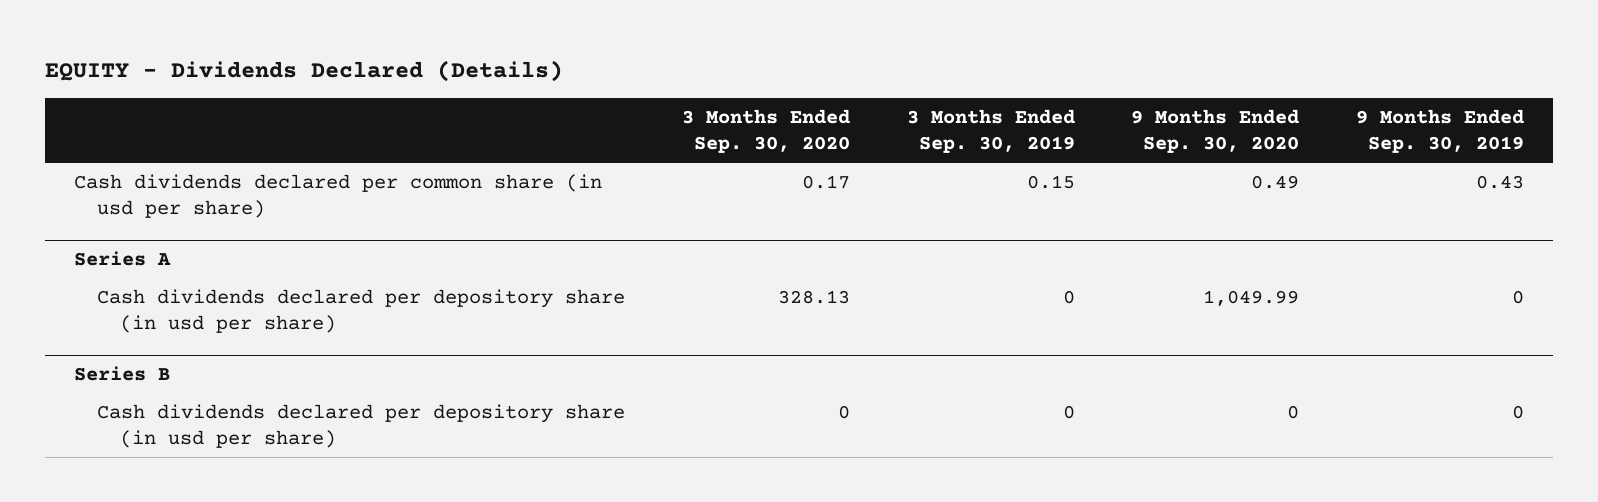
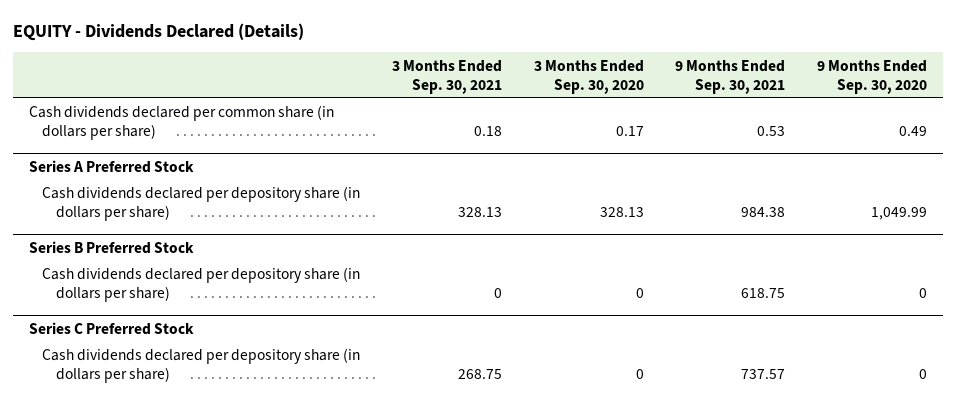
[906,108,1075,154] 3 Months Ended Sep. 30, 2019 -> none
[1356,108,1525,154] 9 Months Ended Sep. 30, 2019 -> none
none -> [391,59,502,94] 3 Months Ended Sep. 30, 2021
none -> [675,59,786,94] 9 Months Ended Sep. 30, 2021
[73,173,602,219] Cash dividends declared per common share (in usd per share) -> [28,105,334,141] Cash dividends declared per common share (in dollars per share)
[73,251,171,267] Series A -> [28,159,194,173] Series A Preferred Stock
[96,288,625,334] Cash dividends declared per depository share (in usd per share) -> [42,186,361,222] Cash dividends declared per depository share (in dollars per share)
[73,366,170,382] Series B -> [28,240,194,254] Series B Preferred Stock
[96,403,625,449] Cash dividends declared per depository share (in usd per share) -> [42,267,361,303] Cash dividends declared per depository share (in dollars per share)
none -> [28,321,194,335] Series C Preferred Stock
none -> [42,348,361,384] Cash dividends declared per depository share (in dollars per share)

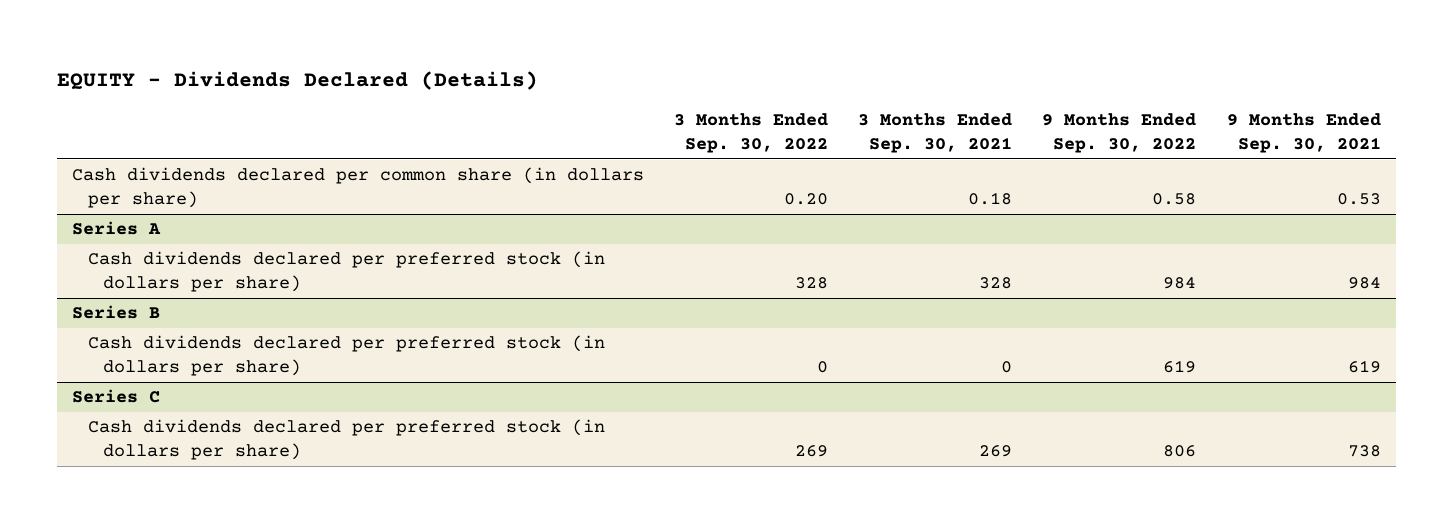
[533,59,644,94] 3 Months Ended Sep. 30, 2020 -> none
[816,59,927,94] 9 Months Ended Sep. 30, 2020 -> none
none -> [674,113,829,154] 3 Months Ended Sep. 30, 2022
none -> [1042,113,1197,154] 9 Months Ended Sep. 30, 2022
[28,159,194,173] Series A Preferred Stock -> [72,221,162,236] Series A
[42,186,361,222] Cash dividends declared per depository share (in dollars per share) -> [87,251,605,293] Cash dividends declared per preferred stock (in dollars per share)
[457,207,502,218] 328.13 -> [979,277,1013,290] 328
[741,207,786,218] 984.38 -> [1347,277,1381,290] 984
[28,240,194,254] Series B Preferred Stock -> [72,305,161,320] Series B
[42,267,361,303] Cash dividends declared per depository share (in dollars per share) -> [87,335,605,377] Cash dividends declared per preferred stock (in dollars per share)
[741,288,786,299] 618.75 -> [1347,360,1381,374] 619
[28,321,194,335] Series C Preferred Stock -> [72,389,161,404] Series C
[42,348,361,384] Cash dividends declared per depository share (in dollars per share) -> [87,419,605,461] Cash dividends declared per preferred stock (in dollars per share)
[457,369,502,380] 268.75 -> [979,445,1013,458] 269
[741,369,786,380] 737.57 -> [1347,445,1381,458] 738

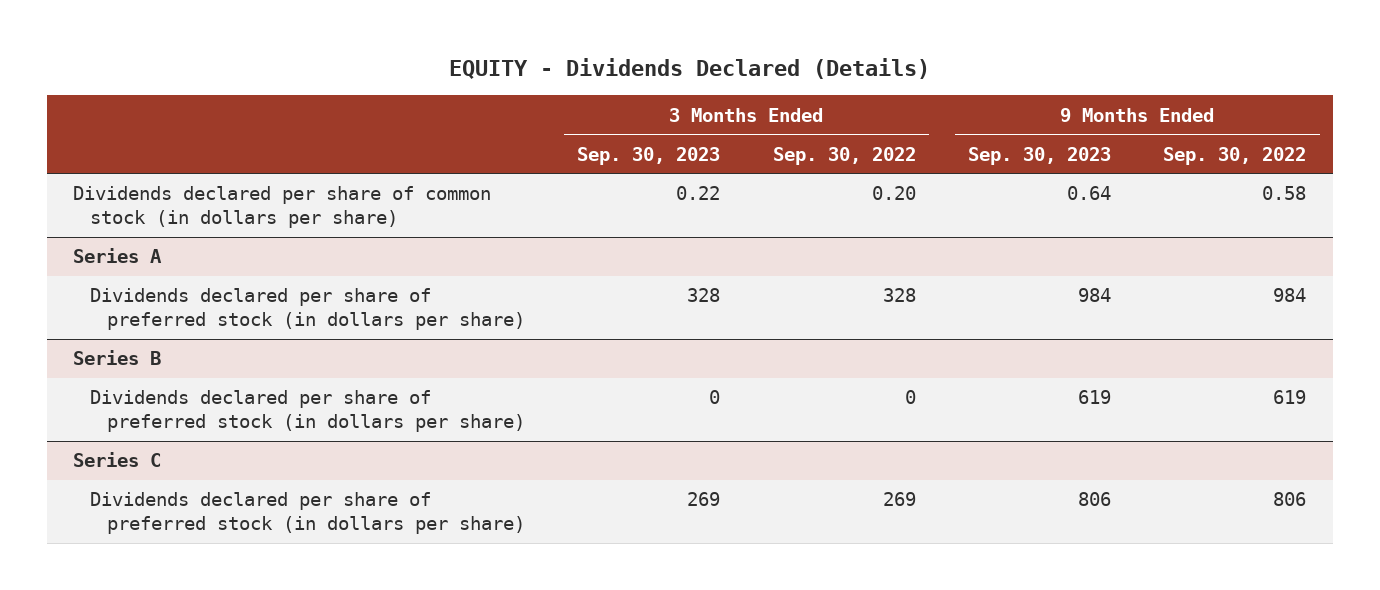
[858,113,1013,154] 3 Months Ended Sep. 30, 2021 -> none
[1226,113,1381,154] 9 Months Ended Sep. 30, 2021 -> none
none -> [577,146,721,165] Sep. 30, 2023
none -> [968,146,1112,165] Sep. 30, 2023
[72,167,645,209] Cash dividends declared per common share (in dollars per share) -> [73,186,492,229] Dividends declared per share of common stock (in dollars per share)
[87,251,605,293] Cash dividends declared per preferred stock (in dollars per share) -> [89,288,525,331] Dividends declared per share of preferred stock (in dollars per share)
[87,335,605,377] Cash dividends declared per preferred stock (in dollars per share) -> [89,390,525,433] Dividends declared per share of preferred stock (in dollars per share)
[87,419,605,461] Cash dividends declared per preferred stock (in dollars per share) -> [89,492,525,535] Dividends declared per share of preferred stock (in dollars per share)

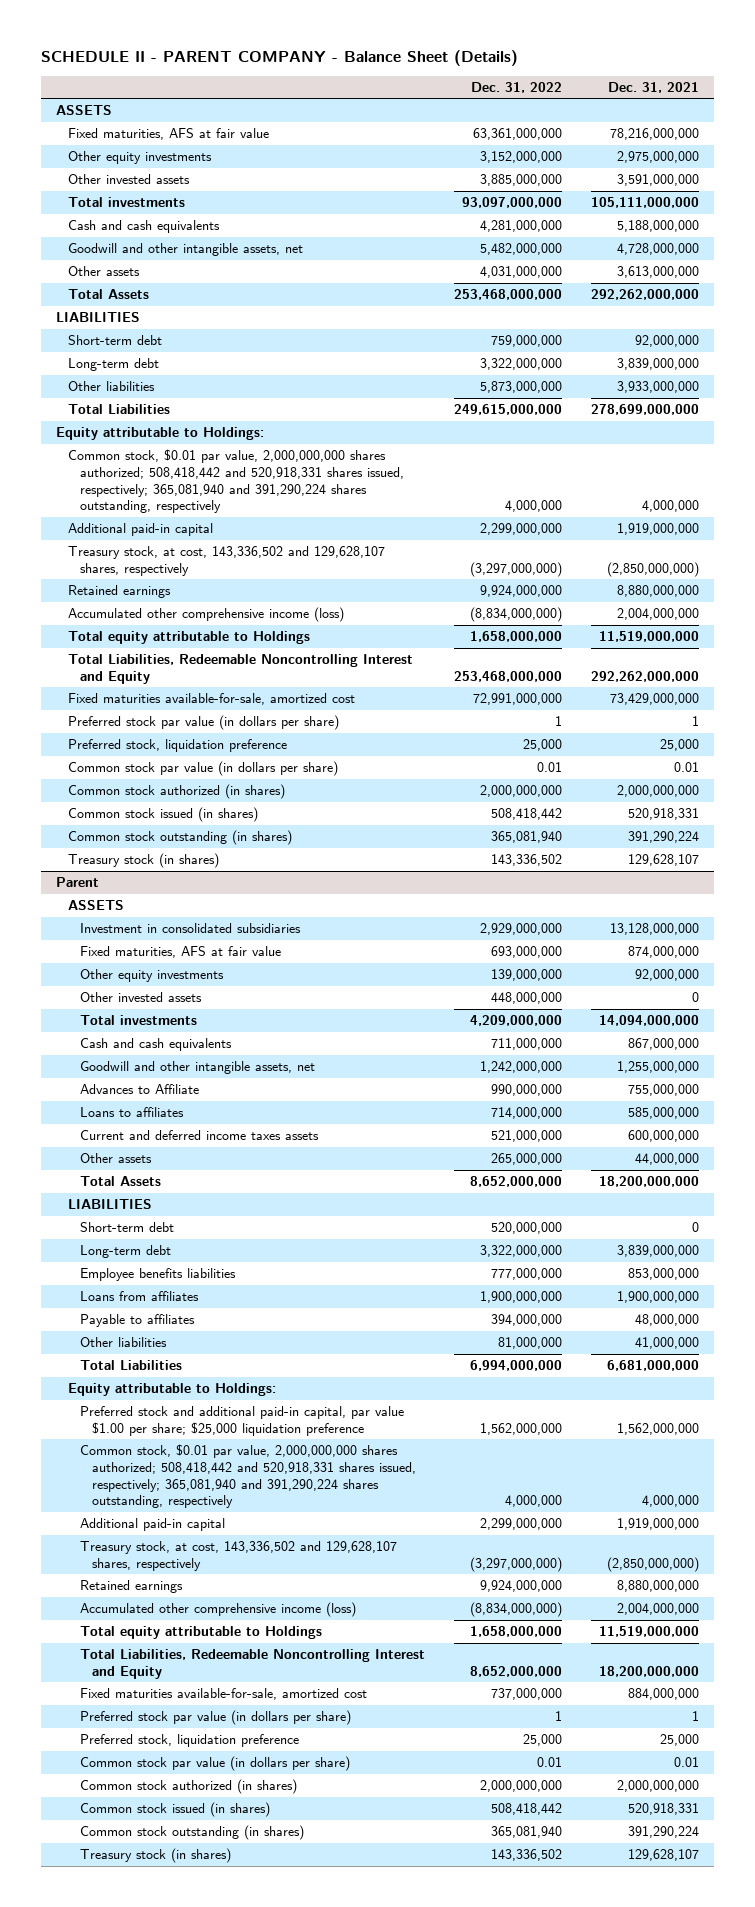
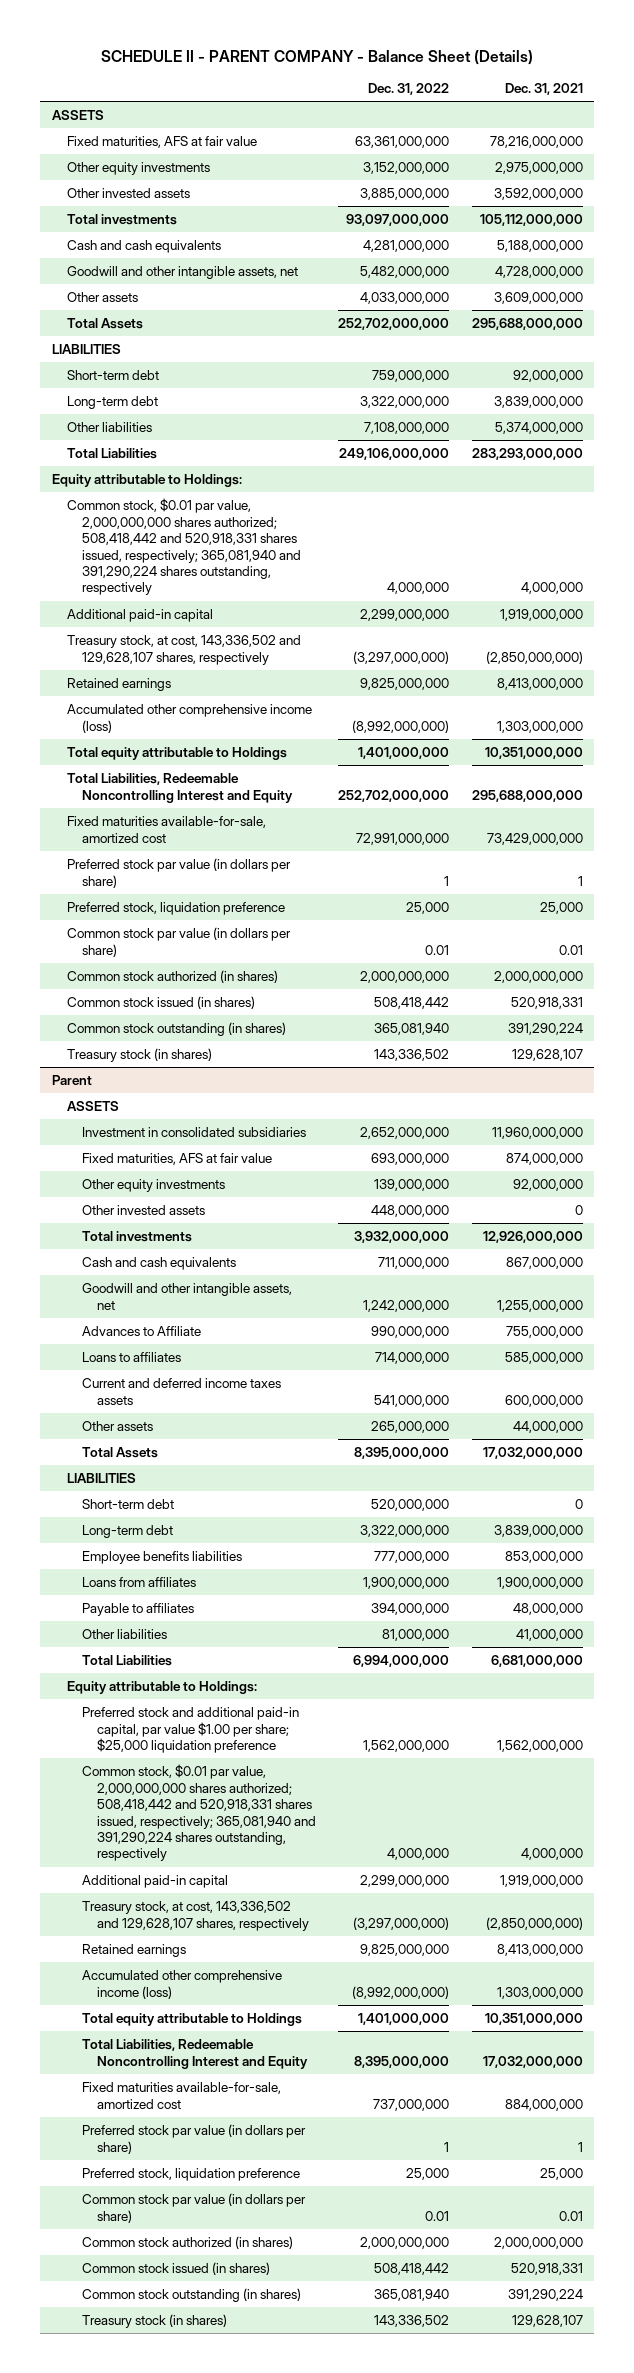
[617,173,700,186] 3,591,000,000 -> [493,188,583,201] 3,592,000,000
[591,196,700,208] 105,111,000,000 -> [479,214,583,227] 105,112,000,000
[479,265,562,278] 4,031,000,000 -> [360,292,450,305] 4,033,000,000
[617,265,700,278] 3,613,000,000 -> [493,292,583,305] 3,609,000,000
[453,288,562,300] 253,468,000,000 -> [338,318,450,331] 252,702,000,000
[591,288,700,300] 292,262,000,000 -> [471,318,583,331] 295,688,000,000
[479,380,562,393] 5,873,000,000 -> [364,422,450,435] 7,108,000,000
[617,380,700,393] 3,933,000,000 -> [494,422,583,435] 5,374,000,000
[453,403,562,415] 249,615,000,000 -> [339,448,450,461] 249,106,000,000
[591,403,700,415] 278,699,000,000 -> [471,448,583,461] 283,293,000,000
[479,584,562,597] 9,924,000,000 -> [360,678,450,691] 9,825,000,000
[617,584,700,597] 8,880,000,000 -> [496,678,583,691] 8,413,000,000
[469,606,562,622] (8,834,000,000) -> [352,719,450,733] (8,992,000,000)
[617,607,700,620] 2,004,000,000 -> [496,720,583,733] 1,303,000,000
[469,630,562,642] 1,658,000,000 -> [358,747,450,760] 1,401,000,000
[599,630,700,642] 11,519,000,000 -> [484,747,583,760] 10,351,000,000
[453,670,562,682] 253,468,000,000 -> [338,789,450,802] 252,702,000,000
[591,670,700,682] 292,262,000,000 -> [471,789,583,802] 295,688,000,000
[479,922,562,935] 2,929,000,000 -> [360,1127,450,1140] 2,652,000,000
[610,922,700,935] 13,128,000,000 -> [491,1127,583,1140] 11,960,000,000
[469,1014,562,1026] 4,209,000,000 -> [354,1231,450,1244] 3,932,000,000
[599,1014,700,1026] 14,094,000,000 -> [482,1231,583,1244] 12,926,000,000
[490,1129,562,1142] 521,000,000 -> [374,1394,450,1407] 541,000,000
[469,1175,562,1187] 8,652,000,000 -> [354,1447,450,1460] 8,395,000,000
[599,1175,700,1187] 18,200,000,000 -> [482,1447,583,1460] 17,032,000,000
[479,1579,562,1592] 9,924,000,000 -> [360,1944,450,1957] 9,825,000,000
[617,1579,700,1592] 8,880,000,000 -> [496,1944,583,1957] 8,413,000,000
[469,1601,562,1617] (8,834,000,000) -> [352,1985,450,1999] (8,992,000,000)
[617,1602,700,1615] 2,004,000,000 -> [496,1986,583,1999] 1,303,000,000
[469,1625,562,1637] 1,658,000,000 -> [358,2013,450,2026] 1,401,000,000
[599,1625,700,1637] 11,519,000,000 -> [484,2013,583,2026] 10,351,000,000
[469,1665,562,1677] 8,652,000,000 -> [354,2055,450,2068] 8,395,000,000
[599,1665,700,1677] 18,200,000,000 -> [482,2055,583,2068] 17,032,000,000

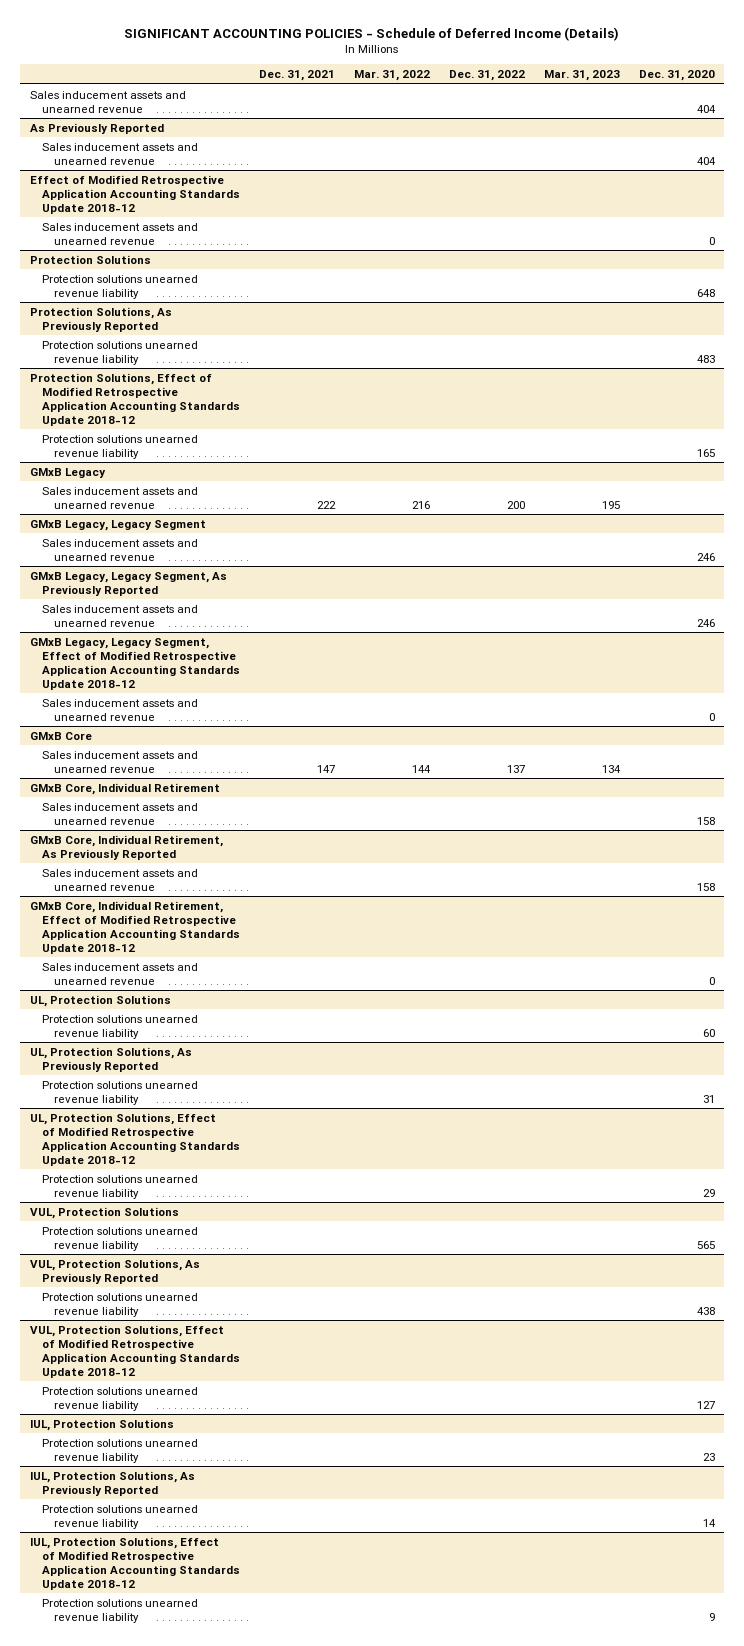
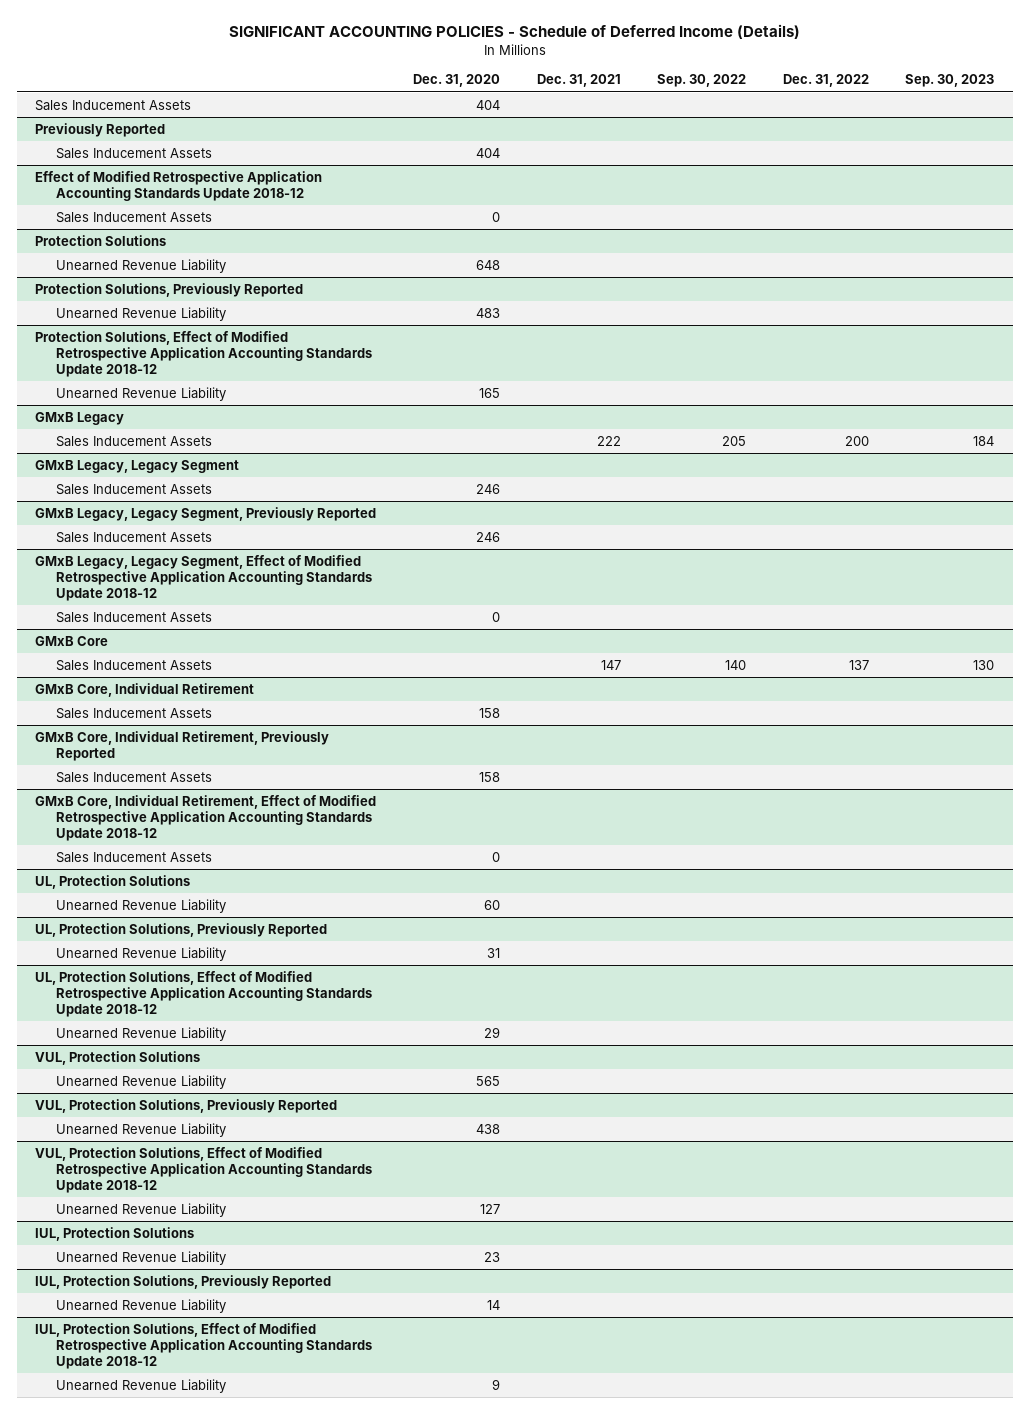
[353,70,430,82] Mar. 31, 2022 -> none
[543,70,620,82] Mar. 31, 2023 -> none
none -> [657,74,747,88] Sep. 30, 2022
none -> [905,74,995,88] Sep. 30, 2023
[29,90,186,113] Sales inducement assets and unearned revenue -> [35,99,192,111] Sales Inducement Assets
[29,122,164,134] As Previously Reported -> [35,122,166,137] Previously Reported
[41,142,198,165] Sales inducement assets and unearned revenue -> [55,147,212,159] Sales Inducement Assets
[41,222,198,245] Sales inducement assets and unearned revenue -> [55,211,212,223] Sales Inducement Assets
[41,274,198,299] Protection solutions unearned revenue liability -> [55,258,226,273] Unearned Revenue Liability
[29,306,172,332] Protection Solutions, As Previously Reported -> [35,282,304,297] Protection Solutions, Previously Reported
[41,340,198,365] Protection solutions unearned revenue liability -> [55,306,226,321] Unearned Revenue Liability
[41,434,198,459] Protection solutions unearned revenue liability -> [55,386,226,401] Unearned Revenue Liability
[41,486,198,509] Sales inducement assets and unearned revenue -> [55,435,212,447] Sales Inducement Assets
[41,538,198,561] Sales inducement assets and unearned revenue -> [55,483,212,495] Sales Inducement Assets
[29,571,227,596] GMxB Legacy, Legacy Segment, As Previously Reported -> [35,506,377,521] GMxB Legacy, Legacy Segment, Previously Reported
[41,604,198,627] Sales inducement assets and unearned revenue -> [55,531,212,543] Sales Inducement Assets
[41,698,198,721] Sales inducement assets and unearned revenue -> [55,611,212,623] Sales Inducement Assets
[41,750,198,773] Sales inducement assets and unearned revenue -> [55,659,212,671] Sales Inducement Assets
[41,802,198,825] Sales inducement assets and unearned revenue -> [55,707,212,719] Sales Inducement Assets
[29,834,223,860] GMxB Core, Individual Retirement, As Previously Reported -> [35,730,330,761] GMxB Core, Individual Retirement, Previously Reported
[41,868,198,891] Sales inducement assets and unearned revenue -> [55,771,212,783] Sales Inducement Assets
[41,962,198,985] Sales inducement assets and unearned revenue -> [55,851,212,863] Sales Inducement Assets
[41,1014,198,1039] Protection solutions unearned revenue liability -> [55,898,226,913] Unearned Revenue Liability
[29,1046,192,1072] UL, Protection Solutions, As Previously Reported -> [35,922,328,937] UL, Protection Solutions, Previously Reported
[41,1080,198,1105] Protection solutions unearned revenue liability -> [55,946,226,961] Unearned Revenue Liability
[41,1174,198,1199] Protection solutions unearned revenue liability -> [55,1026,226,1041] Unearned Revenue Liability
[41,1226,198,1251] Protection solutions unearned revenue liability -> [55,1074,226,1089] Unearned Revenue Liability
[29,1258,200,1284] VUL, Protection Solutions, As Previously Reported -> [35,1098,338,1113] VUL, Protection Solutions, Previously Reported
[41,1292,198,1317] Protection solutions unearned revenue liability -> [55,1122,226,1137] Unearned Revenue Liability
[41,1386,198,1411] Protection solutions unearned revenue liability -> [55,1202,226,1217] Unearned Revenue Liability
[41,1438,198,1463] Protection solutions unearned revenue liability -> [55,1250,226,1265] Unearned Revenue Liability
[29,1470,195,1496] IUL, Protection Solutions, As Previously Reported -> [35,1274,332,1289] IUL, Protection Solutions, Previously Reported
[41,1504,198,1529] Protection solutions unearned revenue liability -> [55,1298,226,1313] Unearned Revenue Liability
[41,1598,198,1623] Protection solutions unearned revenue liability -> [55,1378,226,1393] Unearned Revenue Liability

